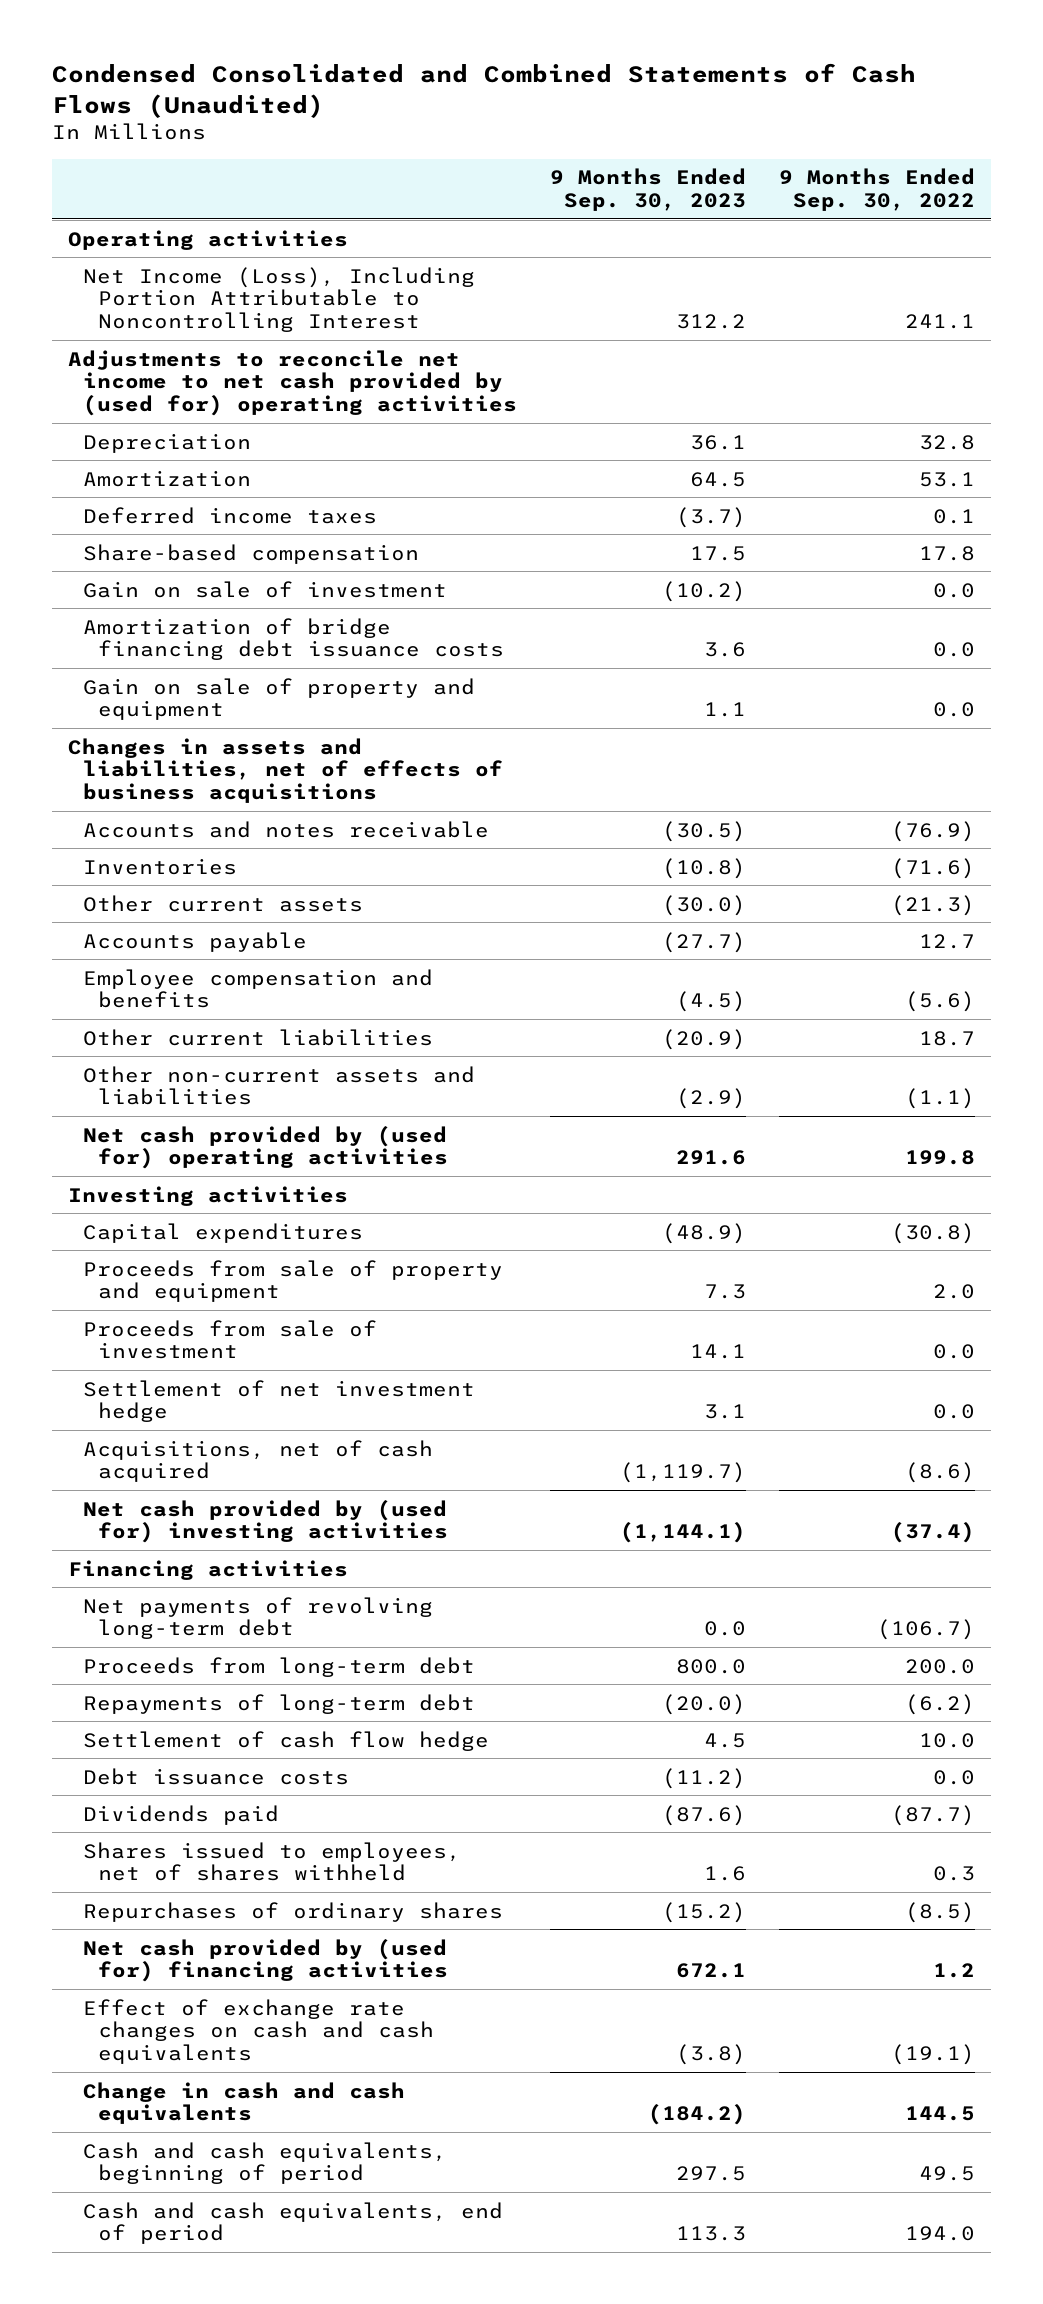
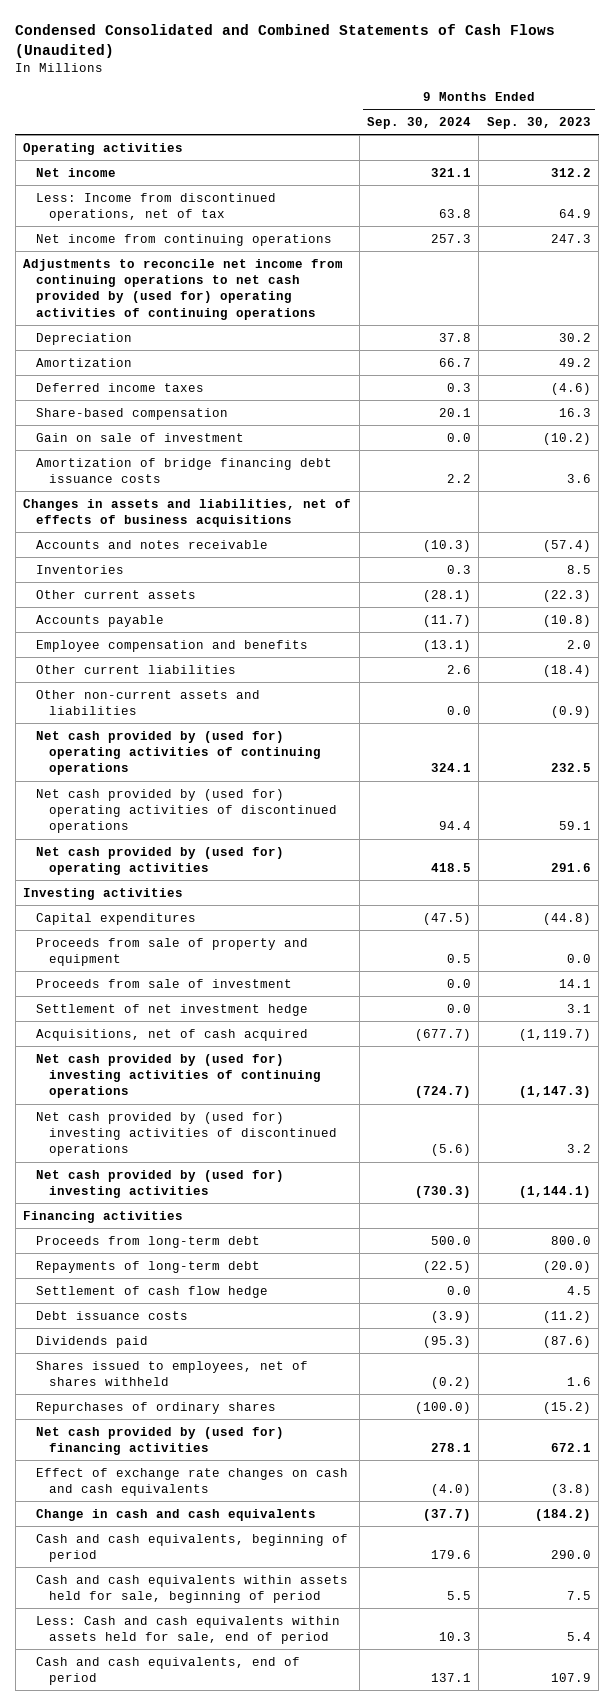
[778,168,975,211] 9 Months Ended Sep. 30, 2022 -> none
none -> [366,116,471,129] Sep. 30, 2024
[83,266,476,332] Net Income (Loss), Including Portion Attributable to Noncontrolling Interest -> [36,167,117,177] Net income
none -> [36,192,277,222] Less: Income from discontinued operations, net of tax
none -> [36,233,333,246] Net income from continuing operations
[68,349,518,416] Adjustments to reconcile net income to net cash provided by (used for) operating activities -> [23,258,344,320] Adjustments to reconcile net income from continuing operations to net cash provided by (used for) operating activities of continuing operations
[689,434,746,450] 36.1 -> [558,332,591,342] 30.2
[689,471,746,487] 64.5 -> [558,357,591,367] 49.2
[675,506,746,528] (3.7) -> [550,382,591,395] (4.6)
[689,545,746,561] 17.5 -> [558,407,591,417] 16.3
[83,677,476,721] Gain on sale of property and equipment -> none
[661,820,746,842] (30.5) -> [542,539,591,552] (57.4)
[661,857,746,879] (10.8) -> [566,564,591,574] 8.5
[661,894,746,916] (30.0) -> [542,589,591,602] (22.3)
[661,931,746,953] (27.7) -> [542,614,591,627] (10.8)
[675,991,746,1013] (4.5) -> [566,639,591,649] 2.0
[661,1028,746,1050] (20.9) -> [542,664,591,677] (18.4)
[675,1088,746,1110] (2.9) -> [550,706,591,719] (0.9)
none -> [36,730,322,776] Net cash provided by (used for) operating activities of continuing operations
none -> [36,788,338,834] Net cash provided by (used for) operating activities of discontinued operations
[661,1222,746,1244] (48.9) -> [542,912,591,925] (44.8)
[703,1284,746,1300] 7.3 -> [566,954,591,964] 0.0
none -> [36,1053,322,1099] Net cash provided by (used for) investing activities of continuing operations
none -> [36,1111,338,1157] Net cash provided by (used for) investing activities of discontinued operations
[83,1596,434,1640] Net payments of revolving long-term debt -> none
[675,2166,746,2182] 297.5 -> [550,1550,591,1560] 290.0
none -> [36,1574,349,1604] Cash and cash equivalents within assets held for sale, beginning of period
none -> [36,1615,341,1645] Less: Cash and cash equivalents within assets held for sale, end of period
[675,2226,746,2242] 113.3 -> [550,1673,591,1683] 107.9

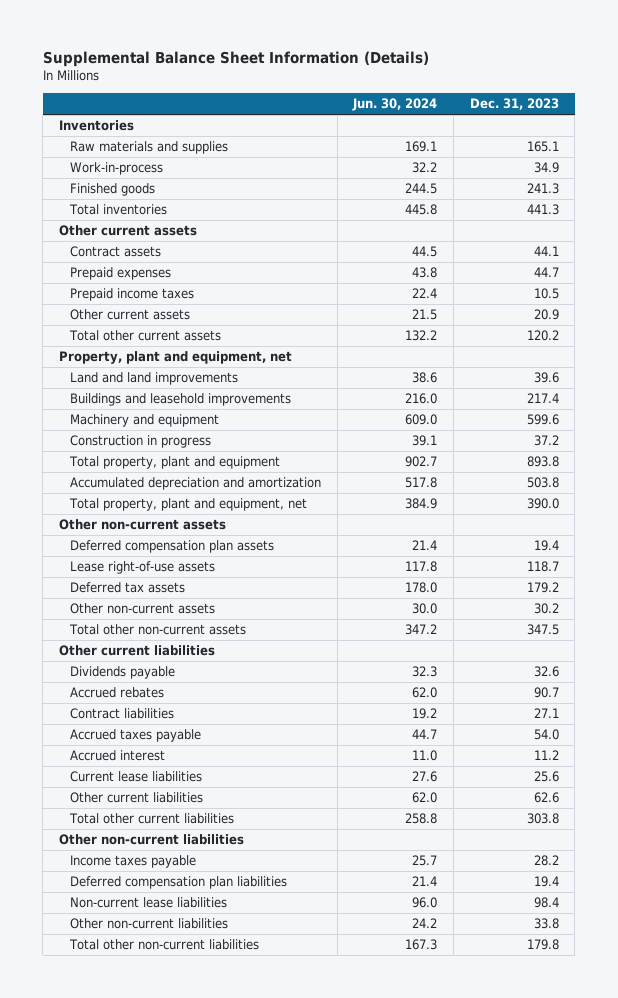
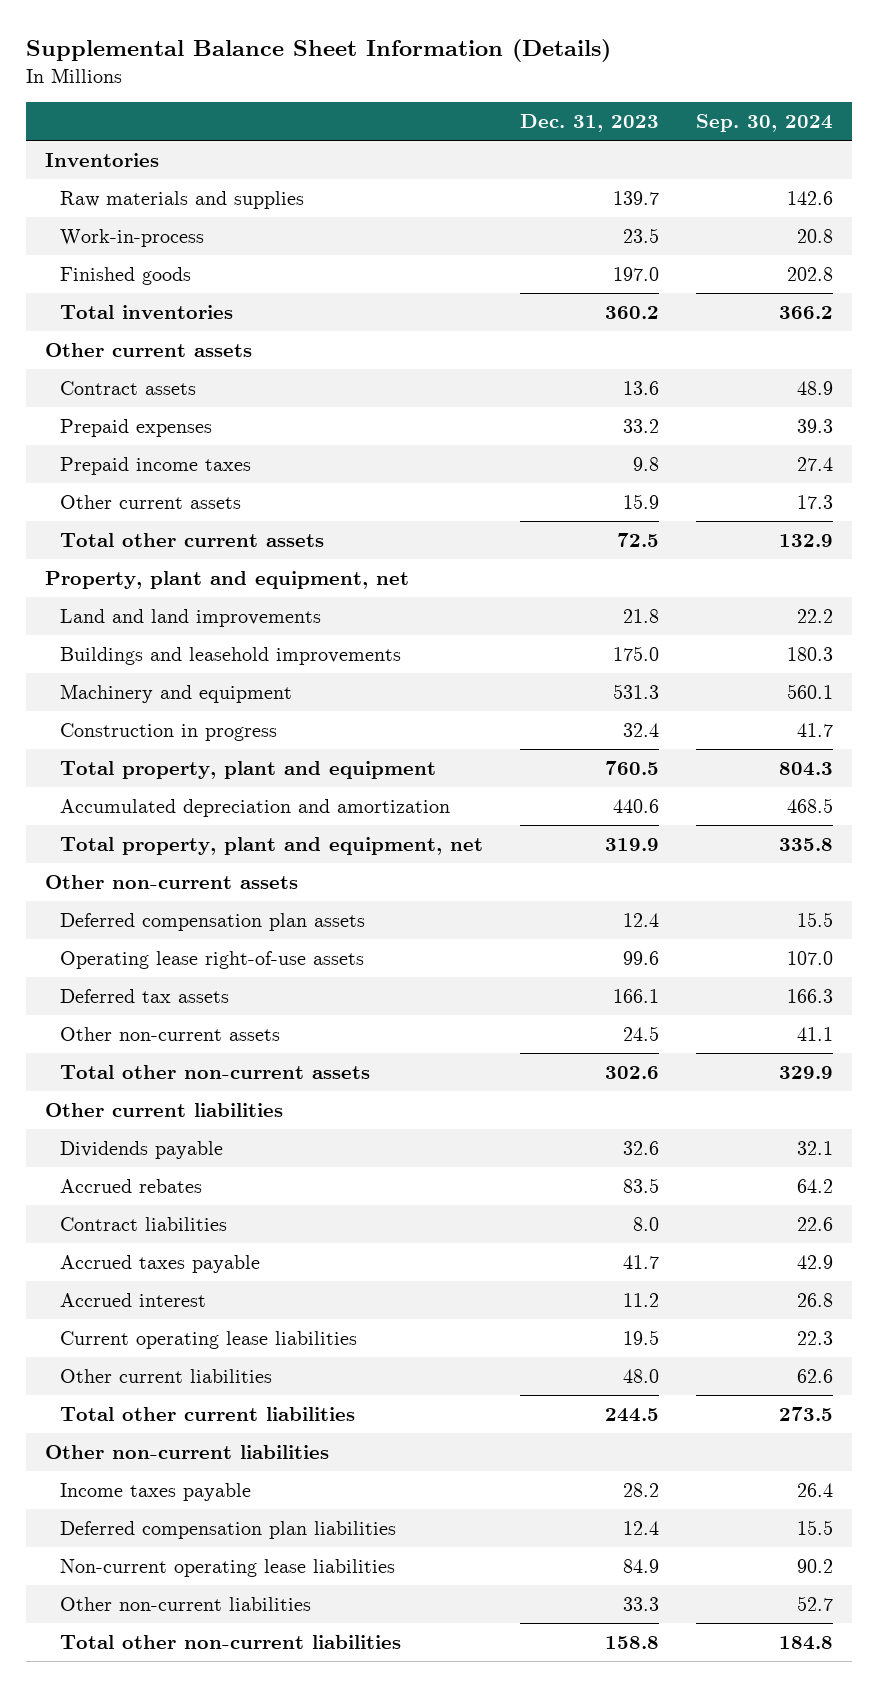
[352,98,438,112] Jun. 30, 2024 -> none
none -> [696,113,834,132] Sep. 30, 2024
[526,141,559,153] 165.1 -> [613,190,660,205] 139.7
[533,162,559,174] 34.9 -> [623,227,660,243] 23.5
[526,183,559,195] 241.3 -> [613,266,660,281] 197.0
[526,204,559,216] 441.3 -> [605,305,660,319] 360.2
[533,246,559,257] 44.1 -> [623,380,660,395] 13.6
[533,267,559,278] 44.7 -> [623,418,660,433] 33.2
[533,288,559,300] 10.5 -> [633,456,660,471] 9.8
[533,309,559,321] 20.9 -> [623,493,660,509] 15.9
[526,330,559,342] 120.2 -> [617,532,660,547] 72.5
[533,372,559,384] 39.6 -> [623,608,660,623] 21.8
[526,393,559,404] 217.4 -> [613,645,660,661] 175.0
[526,414,559,426] 599.6 -> [613,683,660,699] 531.3
[533,435,559,447] 37.2 -> [623,722,660,737] 32.4
[526,456,559,468] 893.8 -> [605,760,660,775] 760.5
[526,477,559,489] 503.8 -> [613,798,660,813] 440.6
[526,498,559,510] 390.0 -> [605,837,660,851] 319.9
[533,540,559,552] 19.4 -> [623,912,660,927] 12.4
[70,561,216,575] Lease right-of-use assets -> [59,950,364,969] Operating lease right-of-use assets
[526,561,559,573] 118.7 -> [623,950,660,965] 99.6
[526,582,559,594] 179.2 -> [613,988,660,1003] 166.1
[533,603,559,615] 30.2 -> [623,1025,660,1041] 24.5
[526,624,559,636] 347.5 -> [605,1065,660,1079] 302.6
[533,687,559,699] 90.7 -> [623,1177,660,1193] 83.5
[533,708,559,719] 27.1 -> [633,1216,660,1231] 8.0
[533,729,559,741] 54.0 -> [623,1254,660,1269] 41.7
[70,771,203,783] Current lease liabilities -> [59,1330,357,1349] Current operating lease liabilities
[533,771,559,783] 25.6 -> [623,1329,660,1345] 19.5
[533,792,559,804] 62.6 -> [623,1368,660,1383] 48.0
[526,813,559,825] 303.8 -> [605,1407,660,1422] 244.5
[533,876,559,888] 19.4 -> [623,1520,660,1535] 12.4
[70,897,228,909] Non-current lease liabilities -> [59,1558,395,1577] Non-current operating lease liabilities
[533,897,559,909] 98.4 -> [623,1558,660,1573] 84.9
[533,918,559,930] 33.8 -> [623,1596,660,1611] 33.3
[526,939,559,951] 179.8 -> [605,1635,660,1649] 158.8

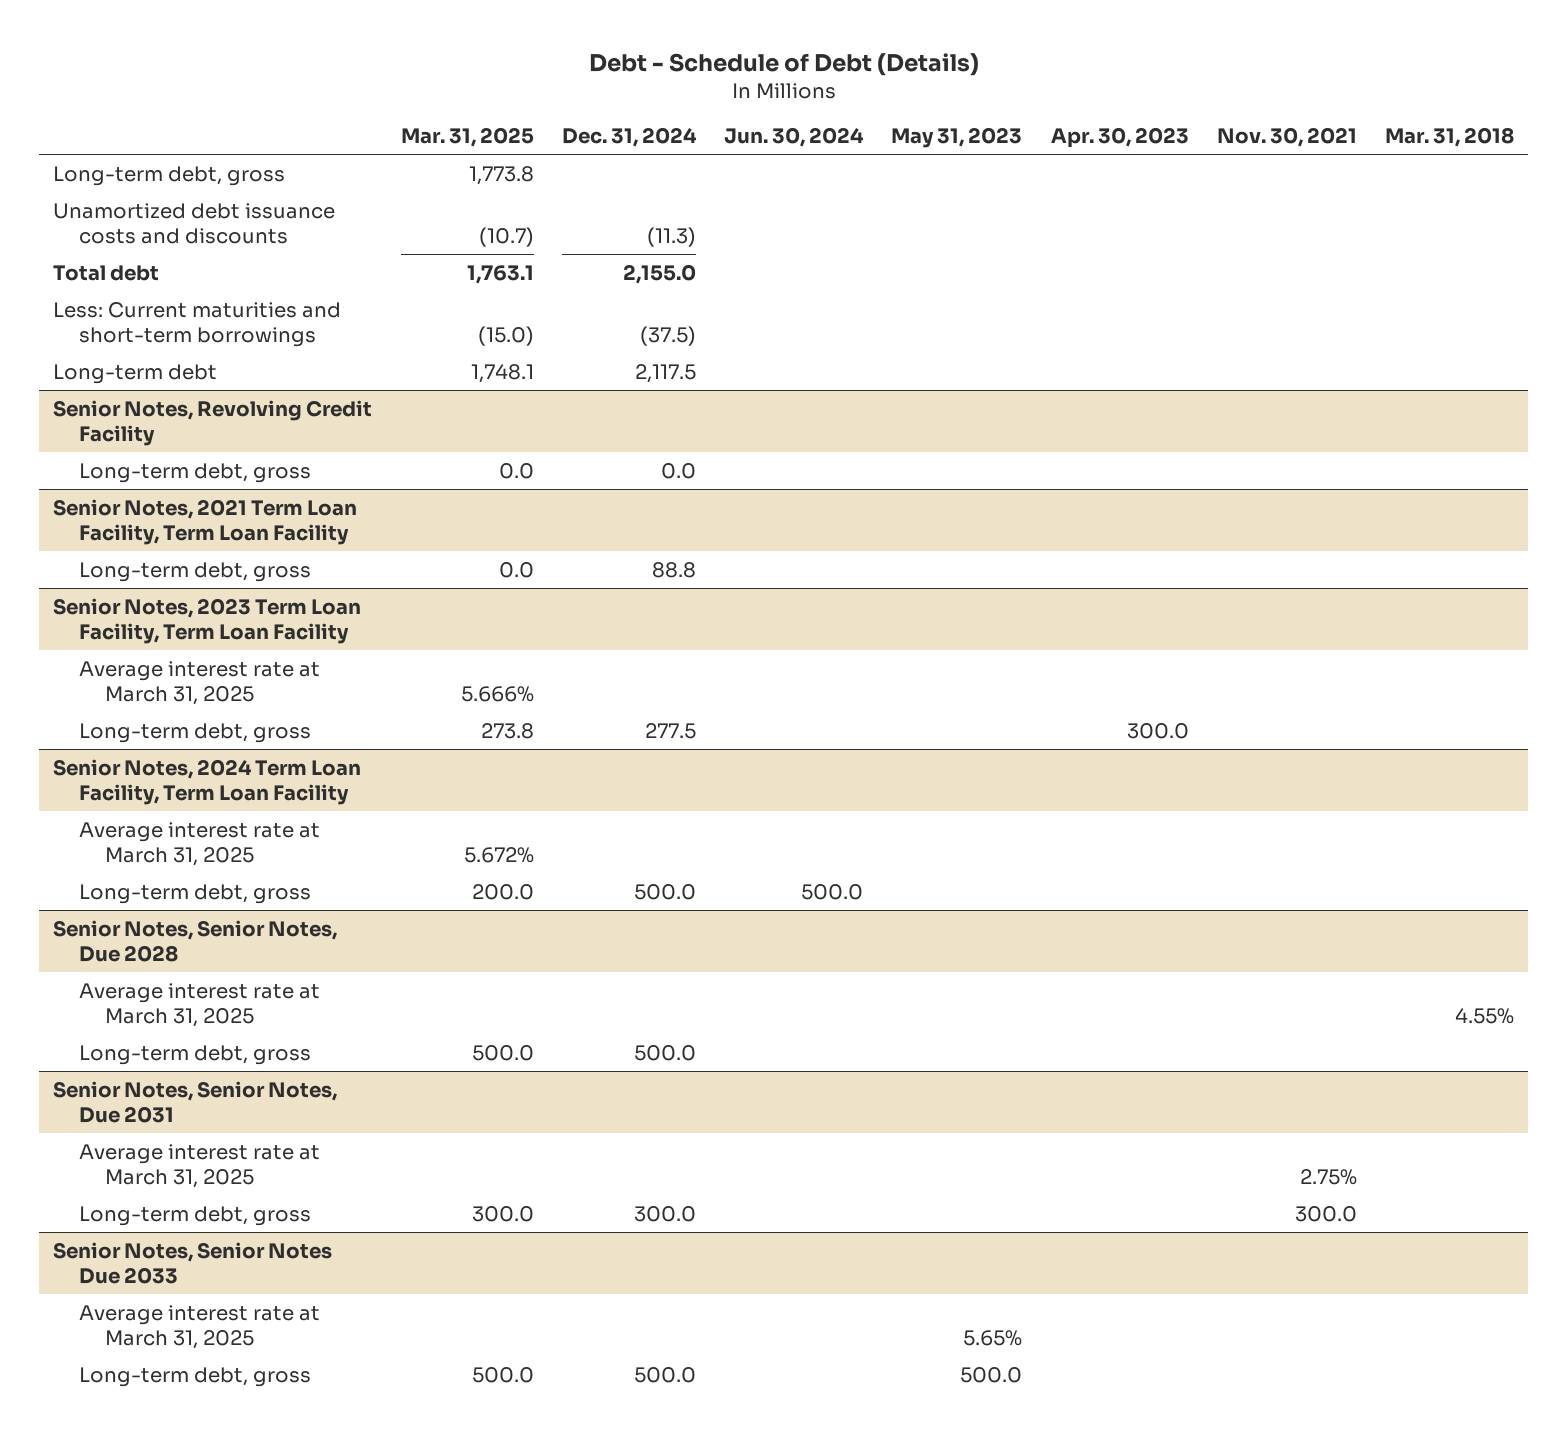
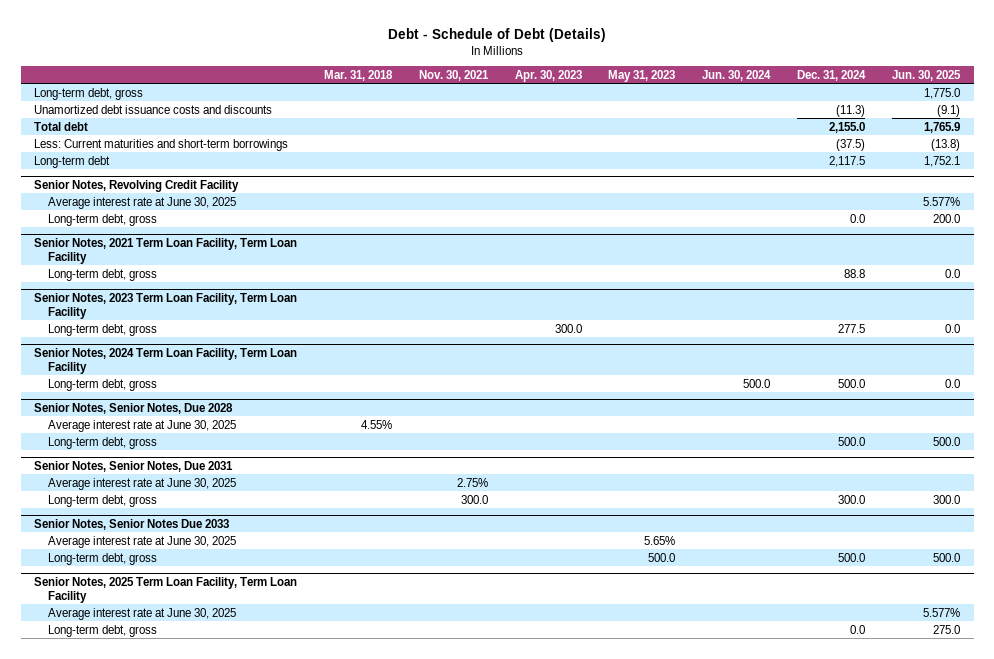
[400,127,534,148] Mar. 31, 2025 -> none
none -> [892,69,962,81] Jun. 30, 2025
none -> [47,196,236,209] Average interest rate at June 30, 2025
[79,660,321,706] Average interest rate at March 31, 2025 -> none
[79,821,321,867] Average interest rate at March 31, 2025 -> none
[79,982,321,1028] Average interest rate at March 31, 2025 -> [47,419,236,432] Average interest rate at June 30, 2025
[79,1143,321,1189] Average interest rate at March 31, 2025 -> [47,477,236,490] Average interest rate at June 30, 2025
[79,1304,321,1350] Average interest rate at March 31, 2025 -> [47,535,236,548] Average interest rate at June 30, 2025
none -> [33,576,297,603] Senior Notes, 2025 Term Loan Facility, Term Loan Facility
none -> [47,607,236,620] Average interest rate at June 30, 2025
none -> [47,624,157,637] Long-term debt, gross

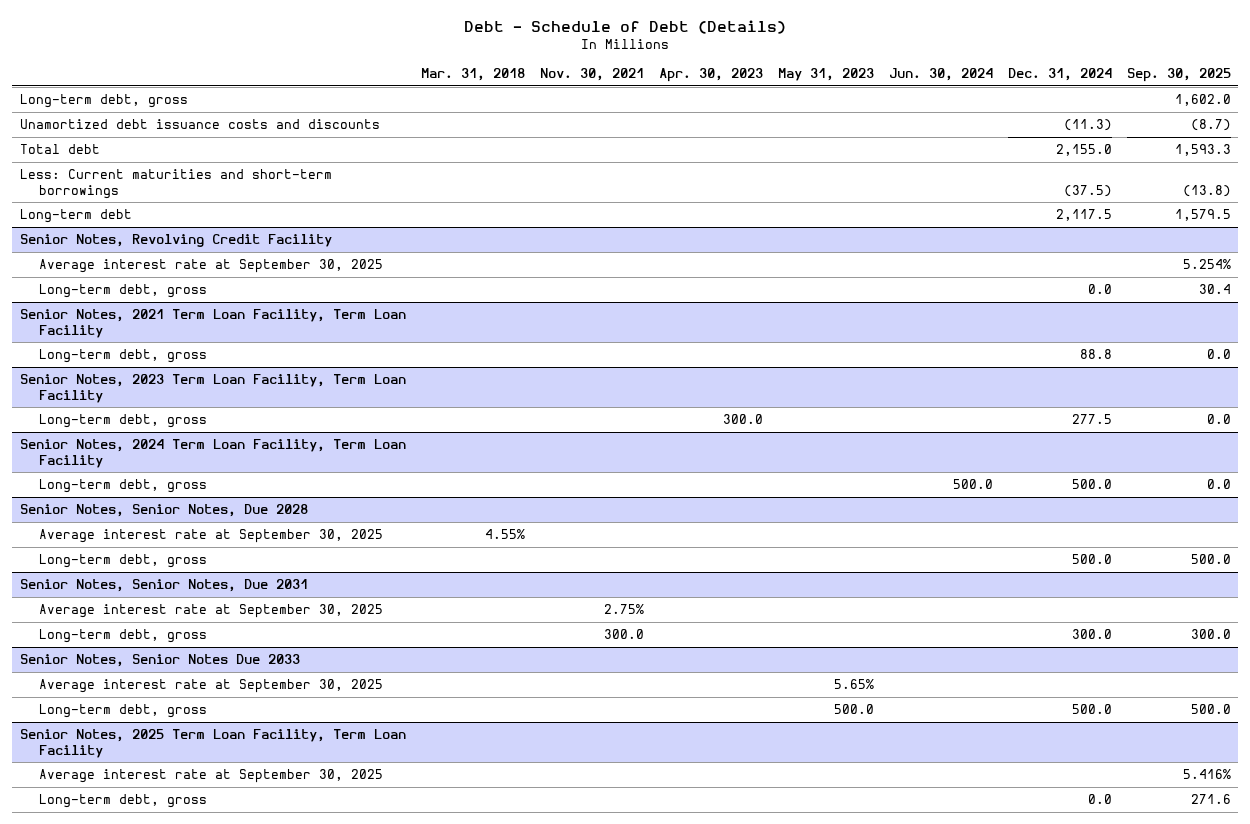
[892,69,962,81] Jun. 30, 2025 -> none
none -> [1126,68,1231,83] Sep. 30, 2025
[47,196,236,209] Average interest rate at June 30, 2025 -> [39,259,384,274] Average interest rate at September 30, 2025
[47,419,236,432] Average interest rate at June 30, 2025 -> [39,529,384,544] Average interest rate at September 30, 2025
[47,477,236,490] Average interest rate at June 30, 2025 -> [39,604,384,619] Average interest rate at September 30, 2025
[47,535,236,548] Average interest rate at June 30, 2025 -> [39,679,384,694] Average interest rate at September 30, 2025
[47,607,236,620] Average interest rate at June 30, 2025 -> [39,769,384,784] Average interest rate at September 30, 2025

